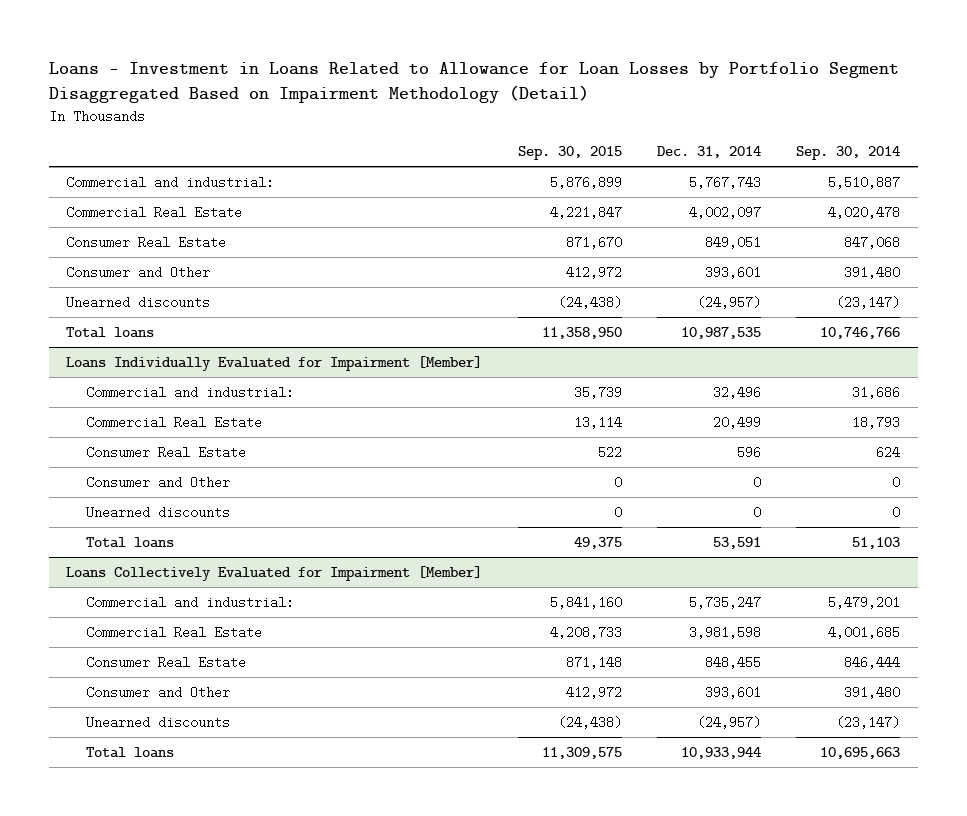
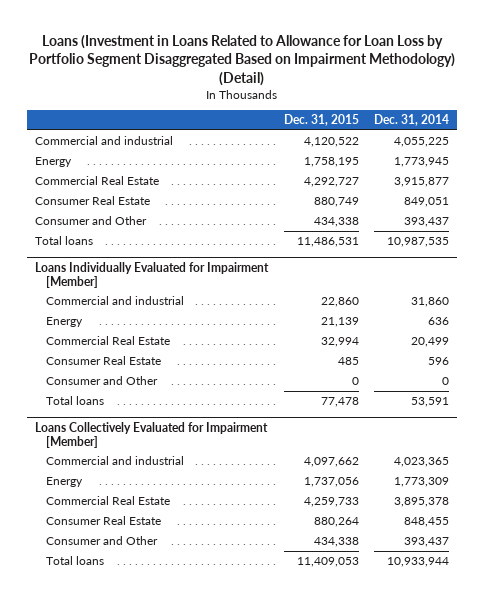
[48,61,899,103] Loans - Investment in Loans Related to Allowance for Loan Losses by Portfolio Segment Disaggregated Based on Impairment Methodology (Detail) -> [29,34,456,86] Loans (Investment in Loans Related to Allowance for Loan Loss by Portfolio Segment Disaggregated Based on Impairment Methodology) (Detail)
[517,146,622,161] Sep. 30, 2015 -> none
[796,146,901,161] Sep. 30, 2014 -> none
none -> [283,114,359,127] Dec. 31, 2015
[66,175,275,189] Commercial and industrial: -> [35,136,174,146] Commercial and industrial
[688,175,761,189] 5,767,743 -> [394,137,450,148] 4,055,225
none -> [35,157,73,168] Energy
[688,205,761,219] 4,002,097 -> [394,177,450,188] 3,915,877
[66,295,211,309] Unearned discounts -> none
[704,265,761,279] 393,601 -> [404,217,450,228] 393,437
[86,385,295,399] Commercial and industrial: -> [45,296,184,306] Commercial and industrial
[712,385,761,399] 32,496 -> [411,297,450,308] 31,860
none -> [45,317,83,328] Energy
[86,505,231,519] Unearned discounts -> none
[86,595,295,609] Commercial and industrial: -> [45,456,184,466] Commercial and industrial
[688,595,761,609] 5,735,247 -> [394,457,450,468] 4,023,365
none -> [45,477,83,488] Energy
[688,625,761,639] 3,981,598 -> [394,497,450,508] 3,895,378
[86,715,231,729] Unearned discounts -> none
[704,685,761,699] 393,601 -> [404,537,450,548] 393,437

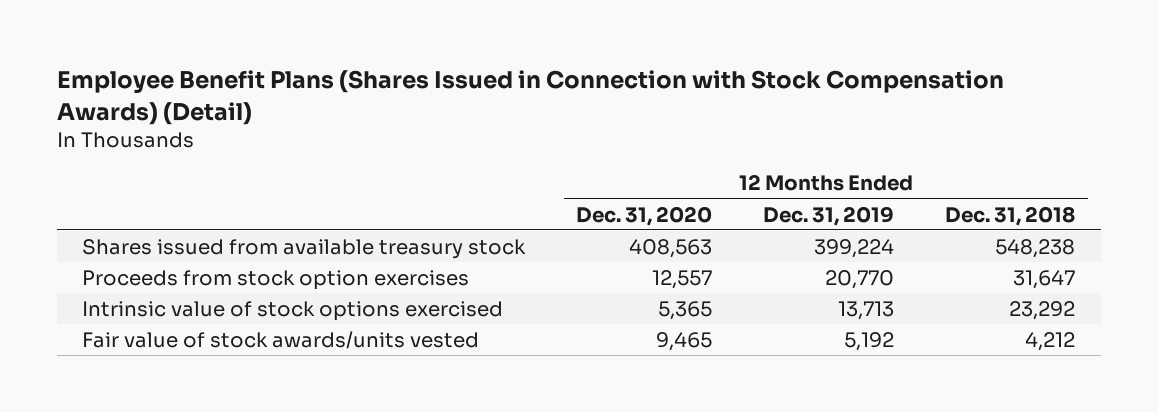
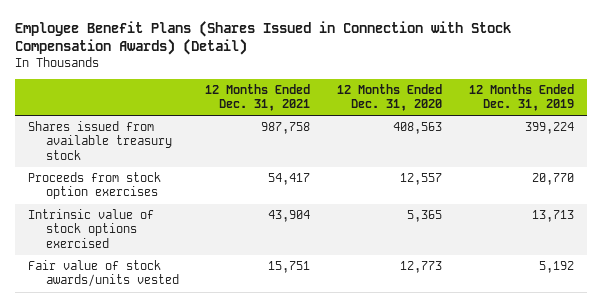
[945,205,1076,226] Dec. 31, 2018 -> none
none -> [205,84,311,112] 12 Months Ended Dec. 31, 2021
[656,332,713,352] 9,465 -> [400,261,443,274] 12,773

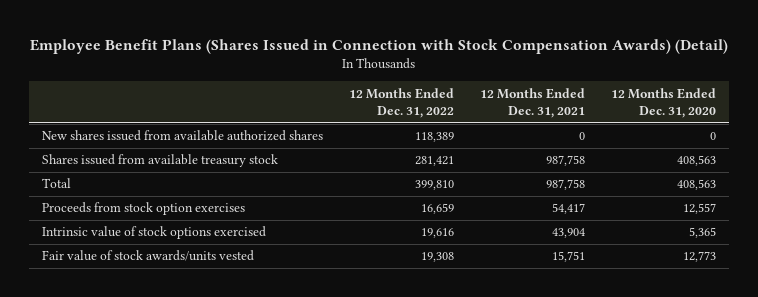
[469,84,575,112] 12 Months Ended Dec. 31, 2019 -> none
none -> [349,87,455,119] 12 Months Ended Dec. 31, 2022
none -> [42,130,324,142] New shares issued from available authorized shares
none -> [42,178,72,189] Total

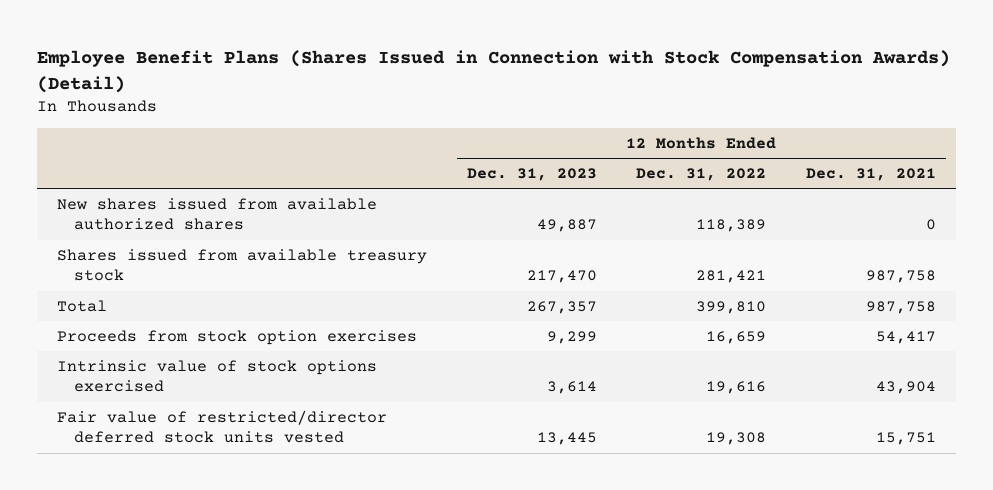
[610,87,716,119] 12 Months Ended Dec. 31, 2020 -> none
none -> [466,168,597,182] Dec. 31, 2023
[42,250,255,262] Fair value of stock awards/units vested -> [56,410,387,444] Fair value of restricted/director deferred stock units vested

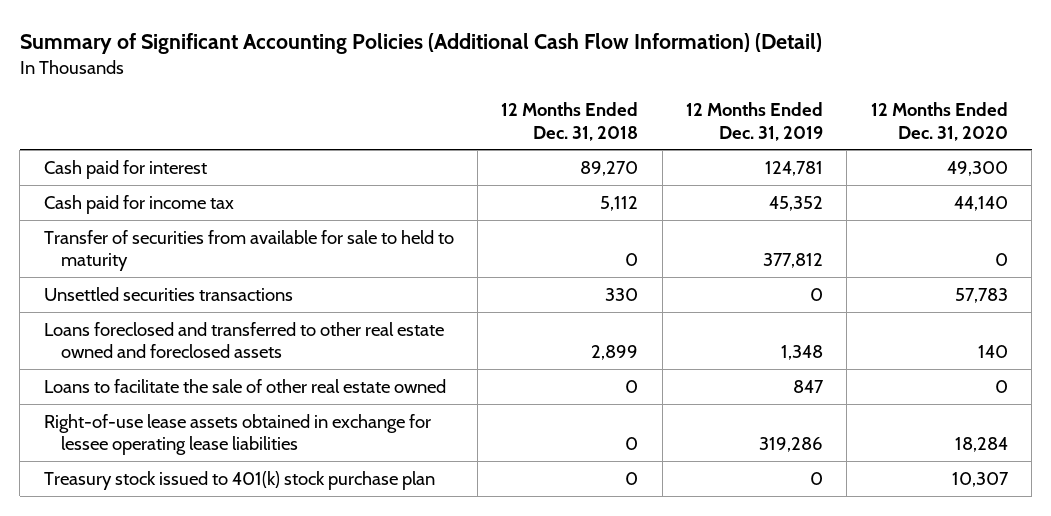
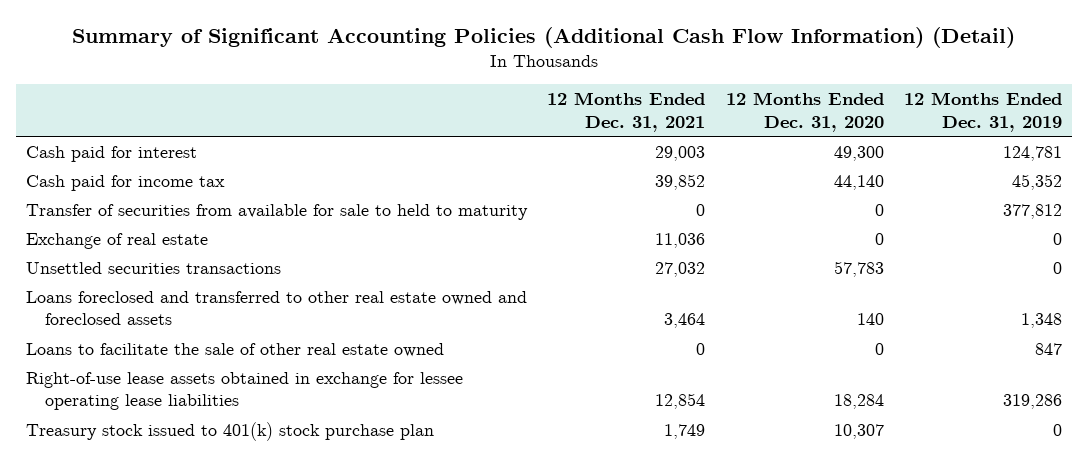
[501,102,639,141] 12 Months Ended Dec. 31, 2018 -> none
none -> [547,91,706,132] 12 Months Ended Dec. 31, 2021
none -> [25,232,208,249] Exchange of real estate

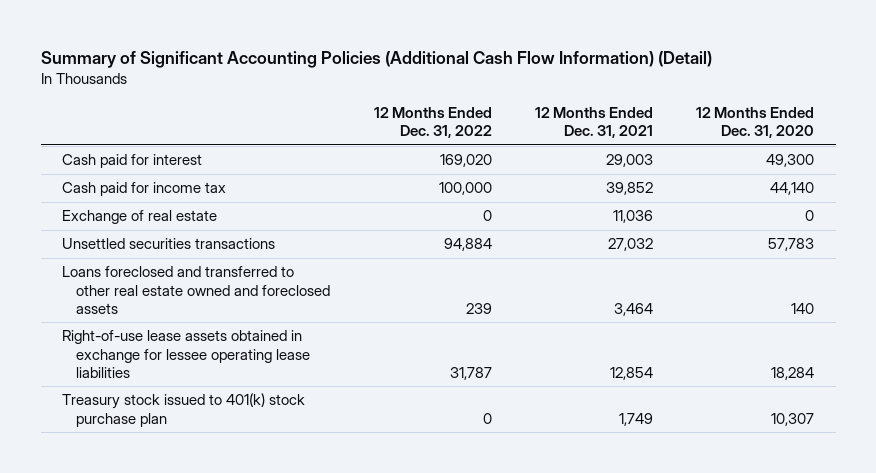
[904,91,1063,132] 12 Months Ended Dec. 31, 2019 -> none
none -> [373,106,492,139] 12 Months Ended Dec. 31, 2022
[25,203,528,220] Transfer of securities from available for sale to held to maturity -> none
[25,342,444,357] Loans to facilitate the sale of other real estate owned -> none

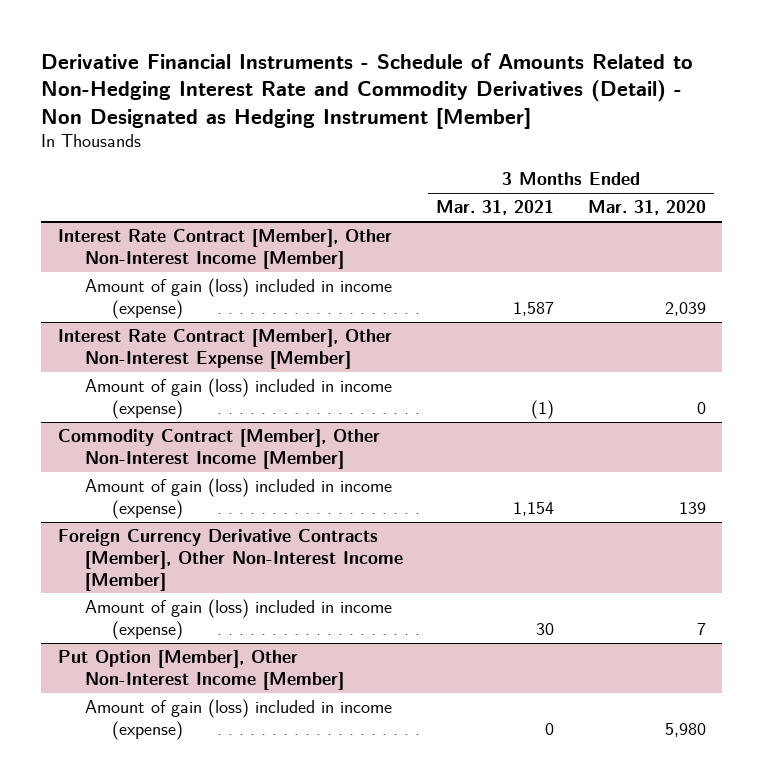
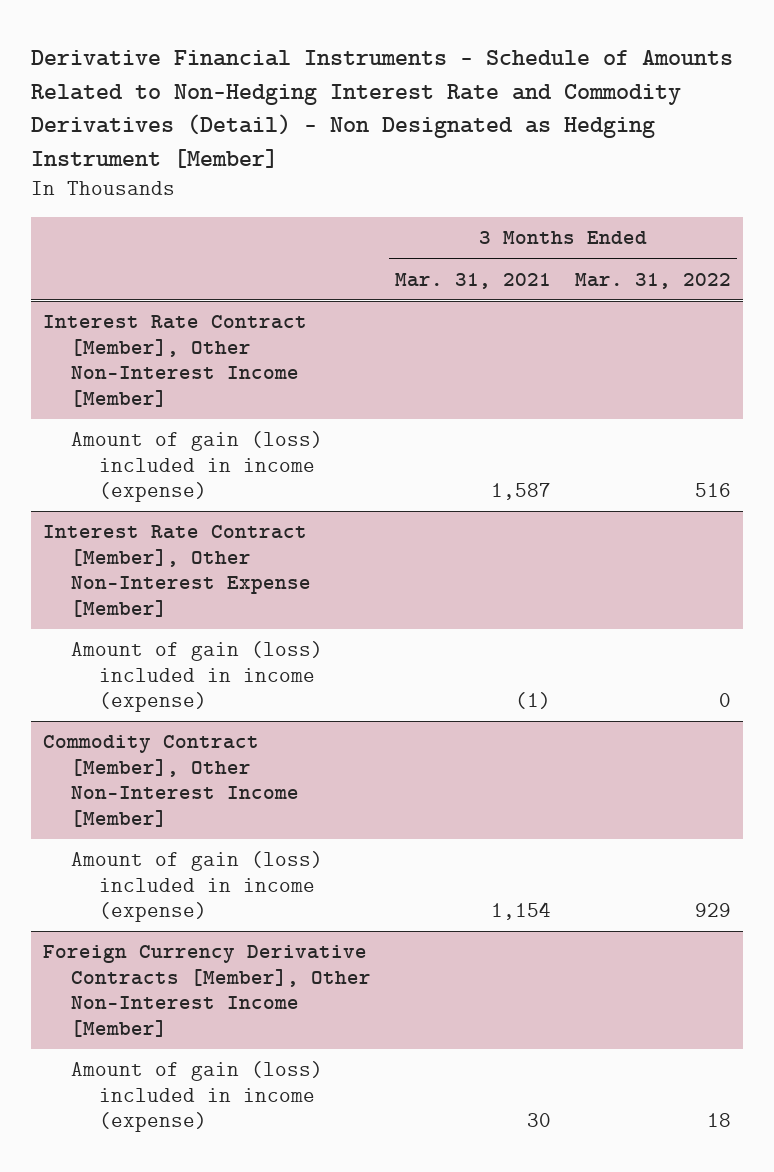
[587,200,706,216] Mar. 31, 2020 -> none
none -> [574,272,731,289] Mar. 31, 2022
[57,650,345,690] Put Option [Member], Other Non-Interest Income [Member] -> none
[85,699,393,740] Amount of gain (loss) included in income (expense) -> none

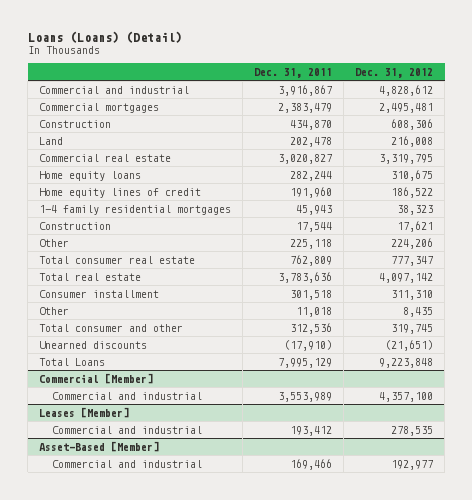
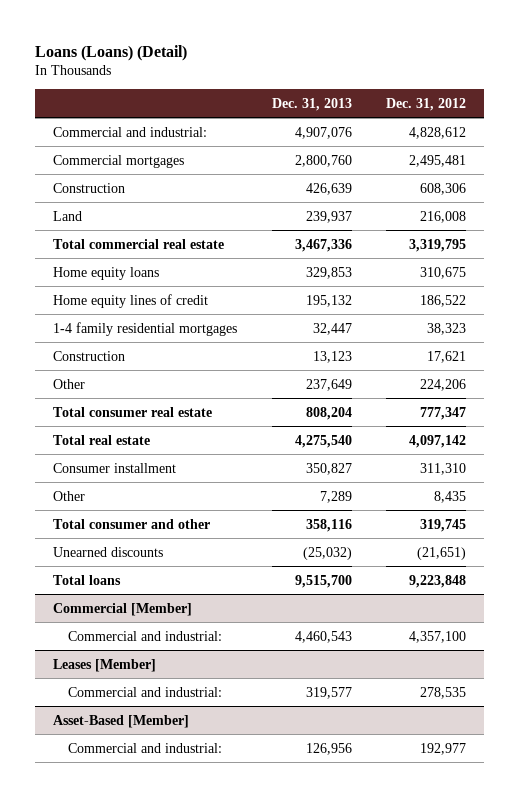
[254,67,333,78] Dec. 31, 2011 -> none
none -> [271,97,352,111] Dec. 31, 2013
[39,85,190,94] Commercial and industrial -> [52,126,207,137] Commercial and industrial:
[39,153,172,162] Commercial real estate -> [52,238,224,249] Total commercial real estate
[39,357,106,366] Total Loans -> [52,574,121,585] Total loans
[52,391,203,400] Commercial and industrial -> [67,630,222,641] Commercial and industrial:
[52,425,203,434] Commercial and industrial -> [67,686,222,697] Commercial and industrial:
[52,459,203,468] Commercial and industrial -> [67,742,222,753] Commercial and industrial:

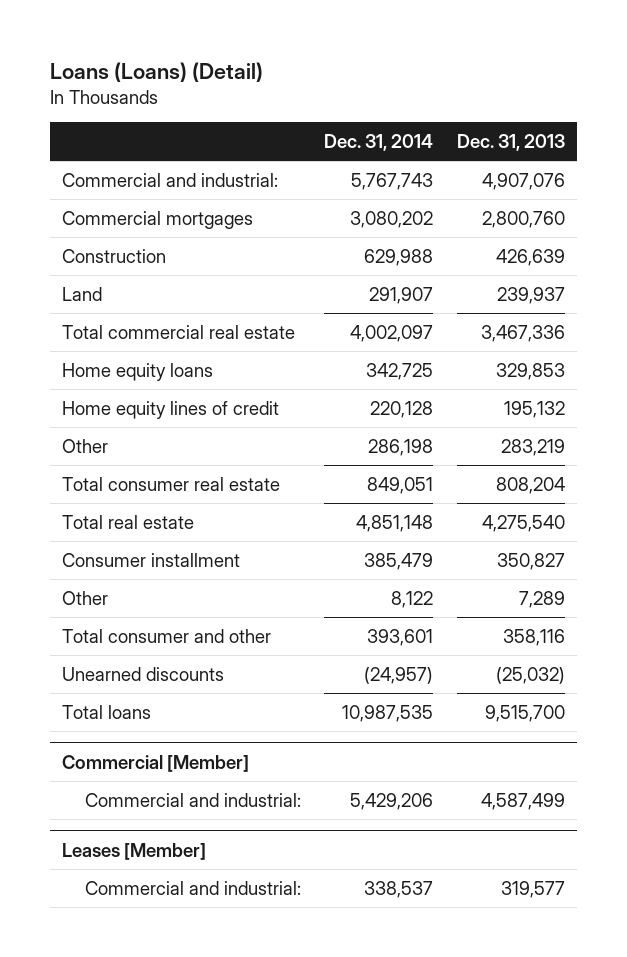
[386,97,467,111] Dec. 31, 2012 -> none
none -> [324,133,434,151] Dec. 31, 2014
[52,321,237,336] 1-4 family residential mortgages -> none
[52,350,125,361] Construction -> none
[305,378,352,391] 237,649 -> [501,438,566,456] 283,219
[294,630,352,643] 4,460,543 -> [481,792,566,810] 4,587,499
[52,714,189,728] Asset-Based [Member] -> none
[67,742,222,753] Commercial and industrial: -> none

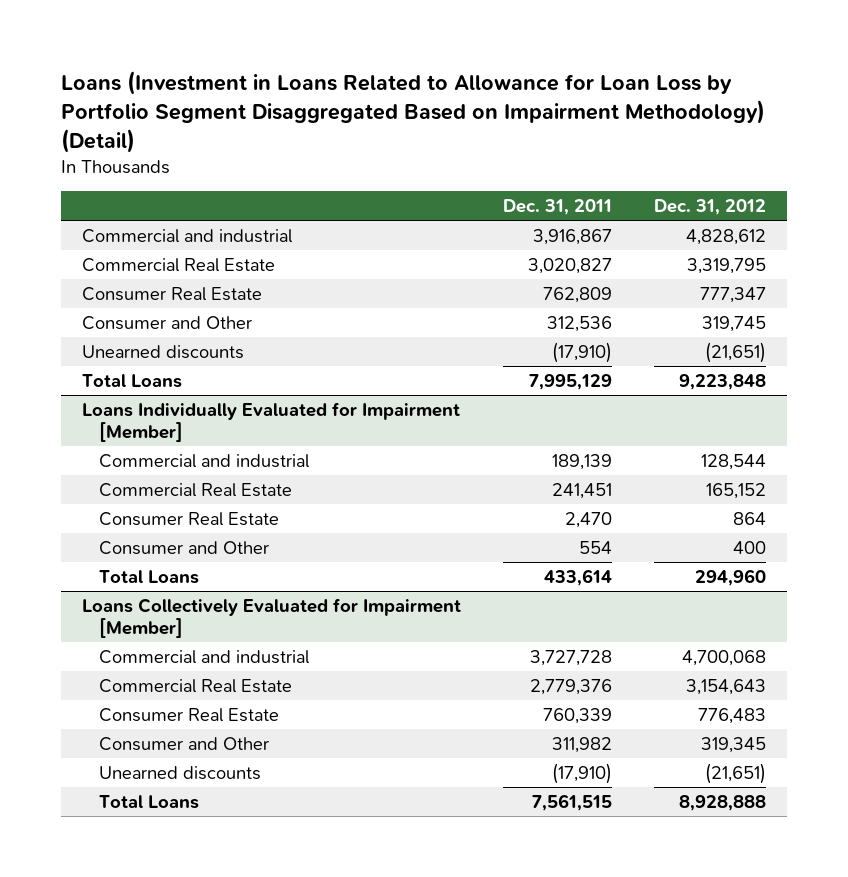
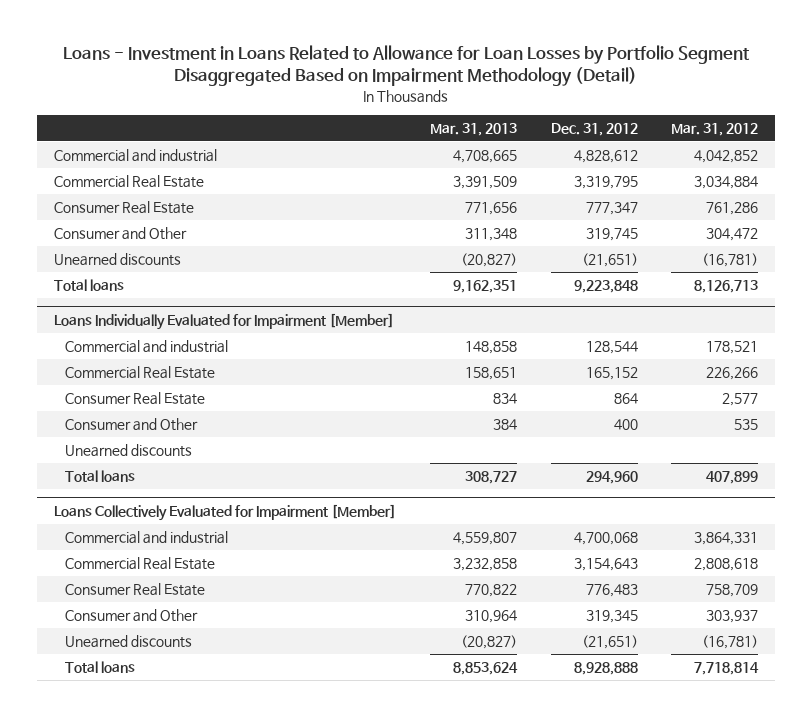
[61,70,766,153] Loans (Investment in Loans Related to Allowance for Loan Loss by Portfolio Segment Disaggregated Based on Impairment Methodology) (Detail) -> [63,45,751,87] Loans - Investment in Loans Related to Allowance for Loan Losses by Portfolio Segment Disaggregated Based on Impairment Methodology (Detail)
[502,199,612,216] Dec. 31, 2011 -> none
none -> [429,122,517,136] Mar. 31, 2013
none -> [671,122,759,136] Mar. 31, 2012
[82,373,183,388] Total Loans -> [54,279,125,292] Total loans
none -> [65,444,193,458] Unearned discounts
[98,569,199,584] Total Loans -> [65,470,136,483] Total loans
[98,794,199,809] Total Loans -> [65,661,136,674] Total loans

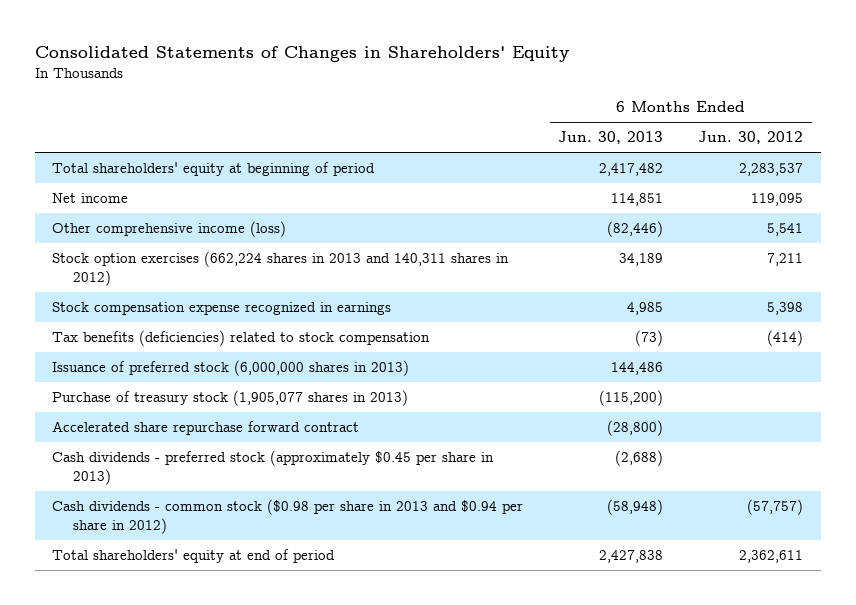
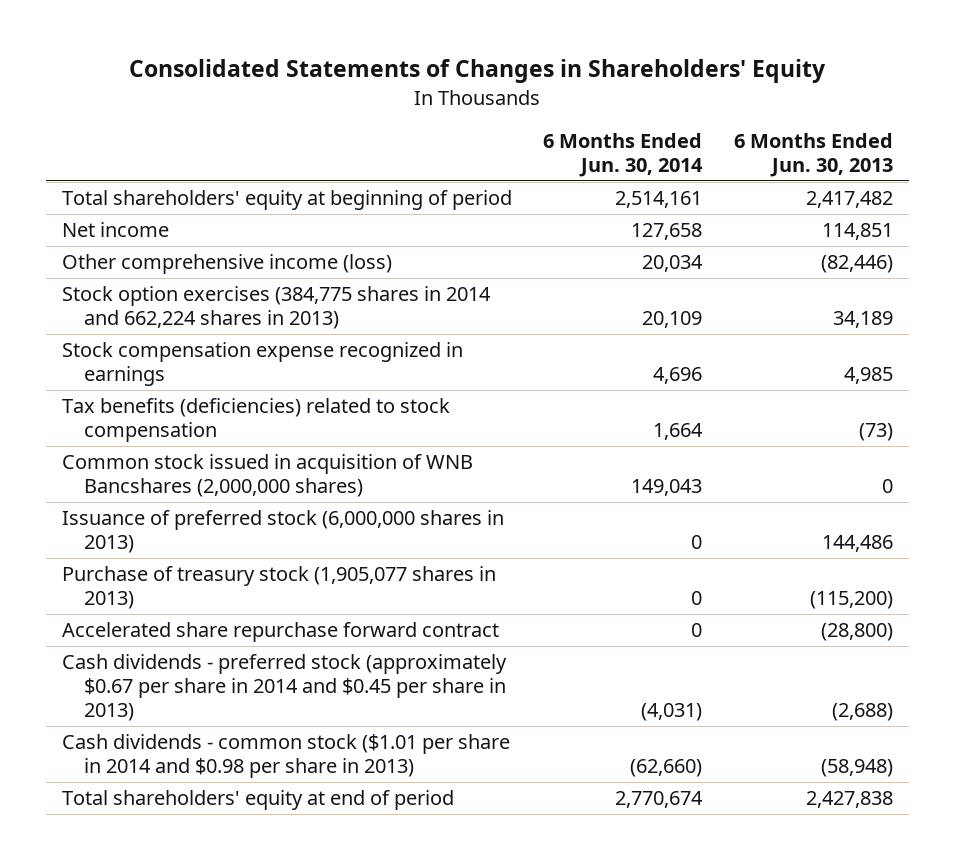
[698,131,804,145] Jun. 30, 2012 -> none
none -> [543,133,704,178] 6 Months Ended Jun. 30, 2014
[52,251,510,286] Stock option exercises (662,224 shares in 2013 and 140,311 shares in 2012) -> [61,286,491,330] Stock option exercises (384,775 shares in 2014 and 662,224 shares in 2013)
none -> [61,454,473,498] Common stock issued in acquisition of WNB Bancshares (2,000,000 shares)
[52,450,495,485] Cash dividends - preferred stock (approximately $0.45 per share in 2013) -> [61,654,507,722] Cash dividends - preferred stock (approximately $0.67 per share in 2014 and $0.45 per share in 2013)
[52,499,524,534] Cash dividends - common stock ($0.98 per share in 2013 and $0.94 per share in 2012) -> [61,734,510,779] Cash dividends - common stock ($1.01 per share in 2014 and $0.98 per share in 2013)

